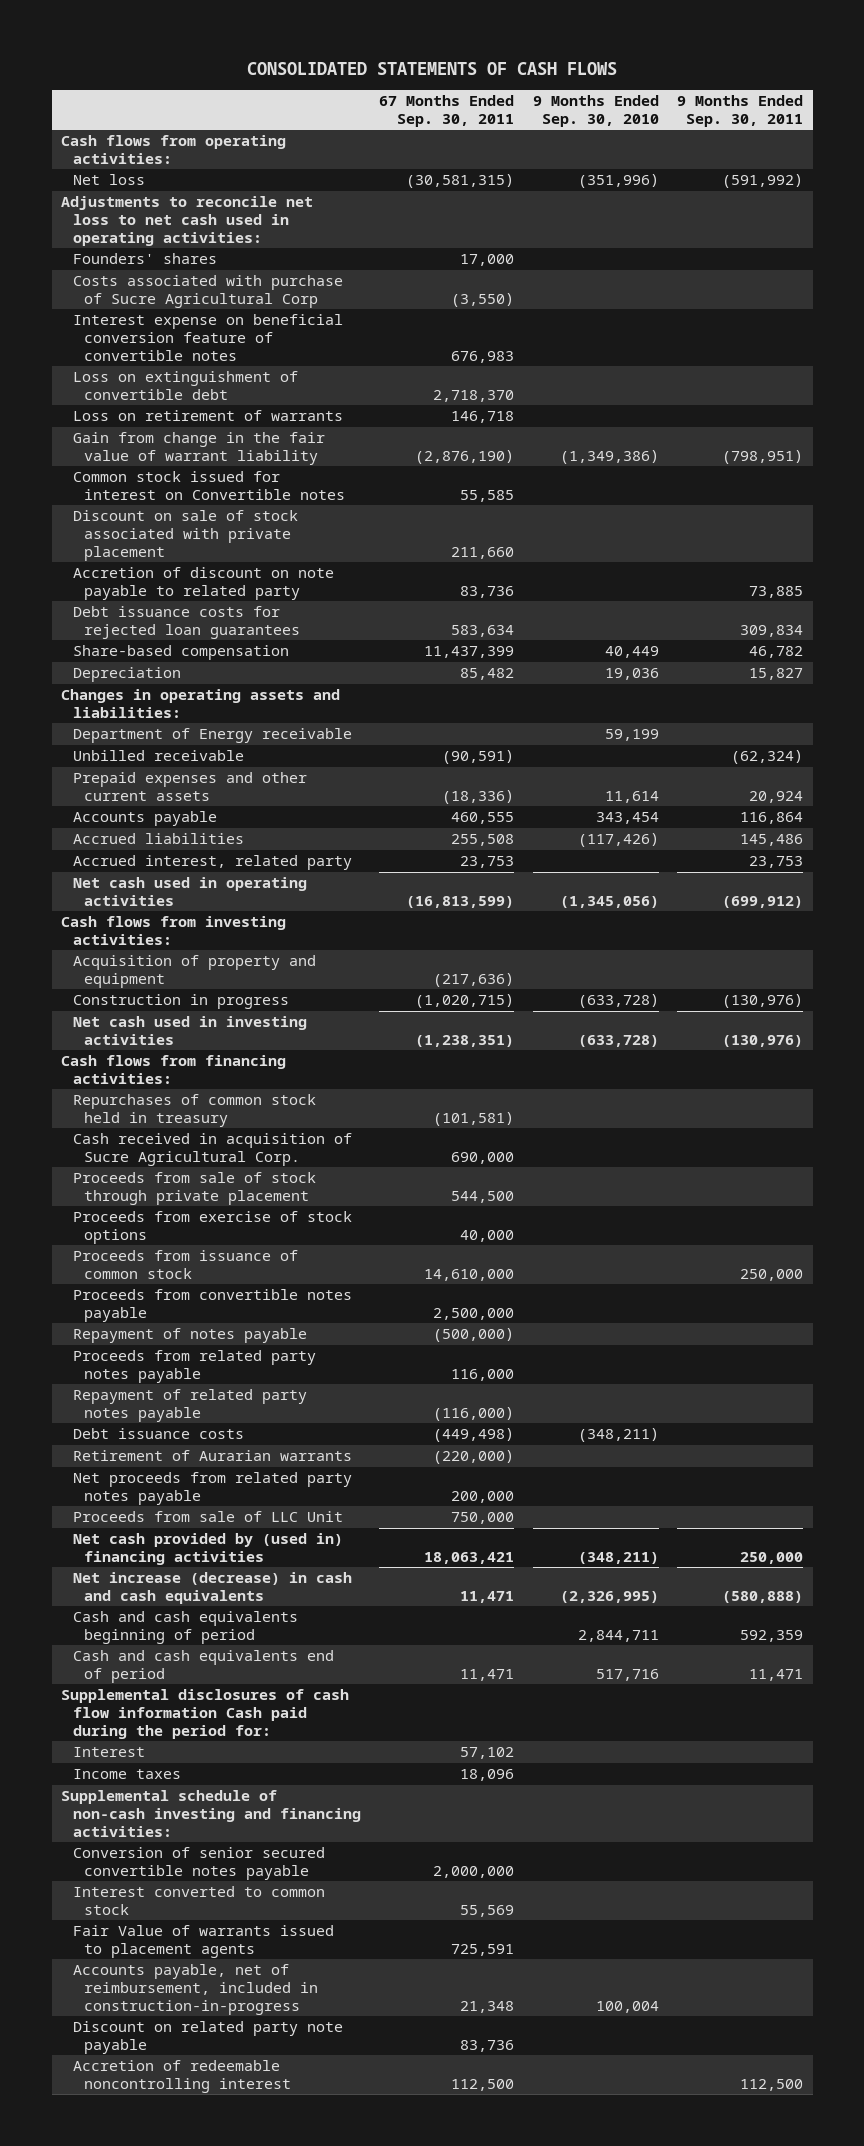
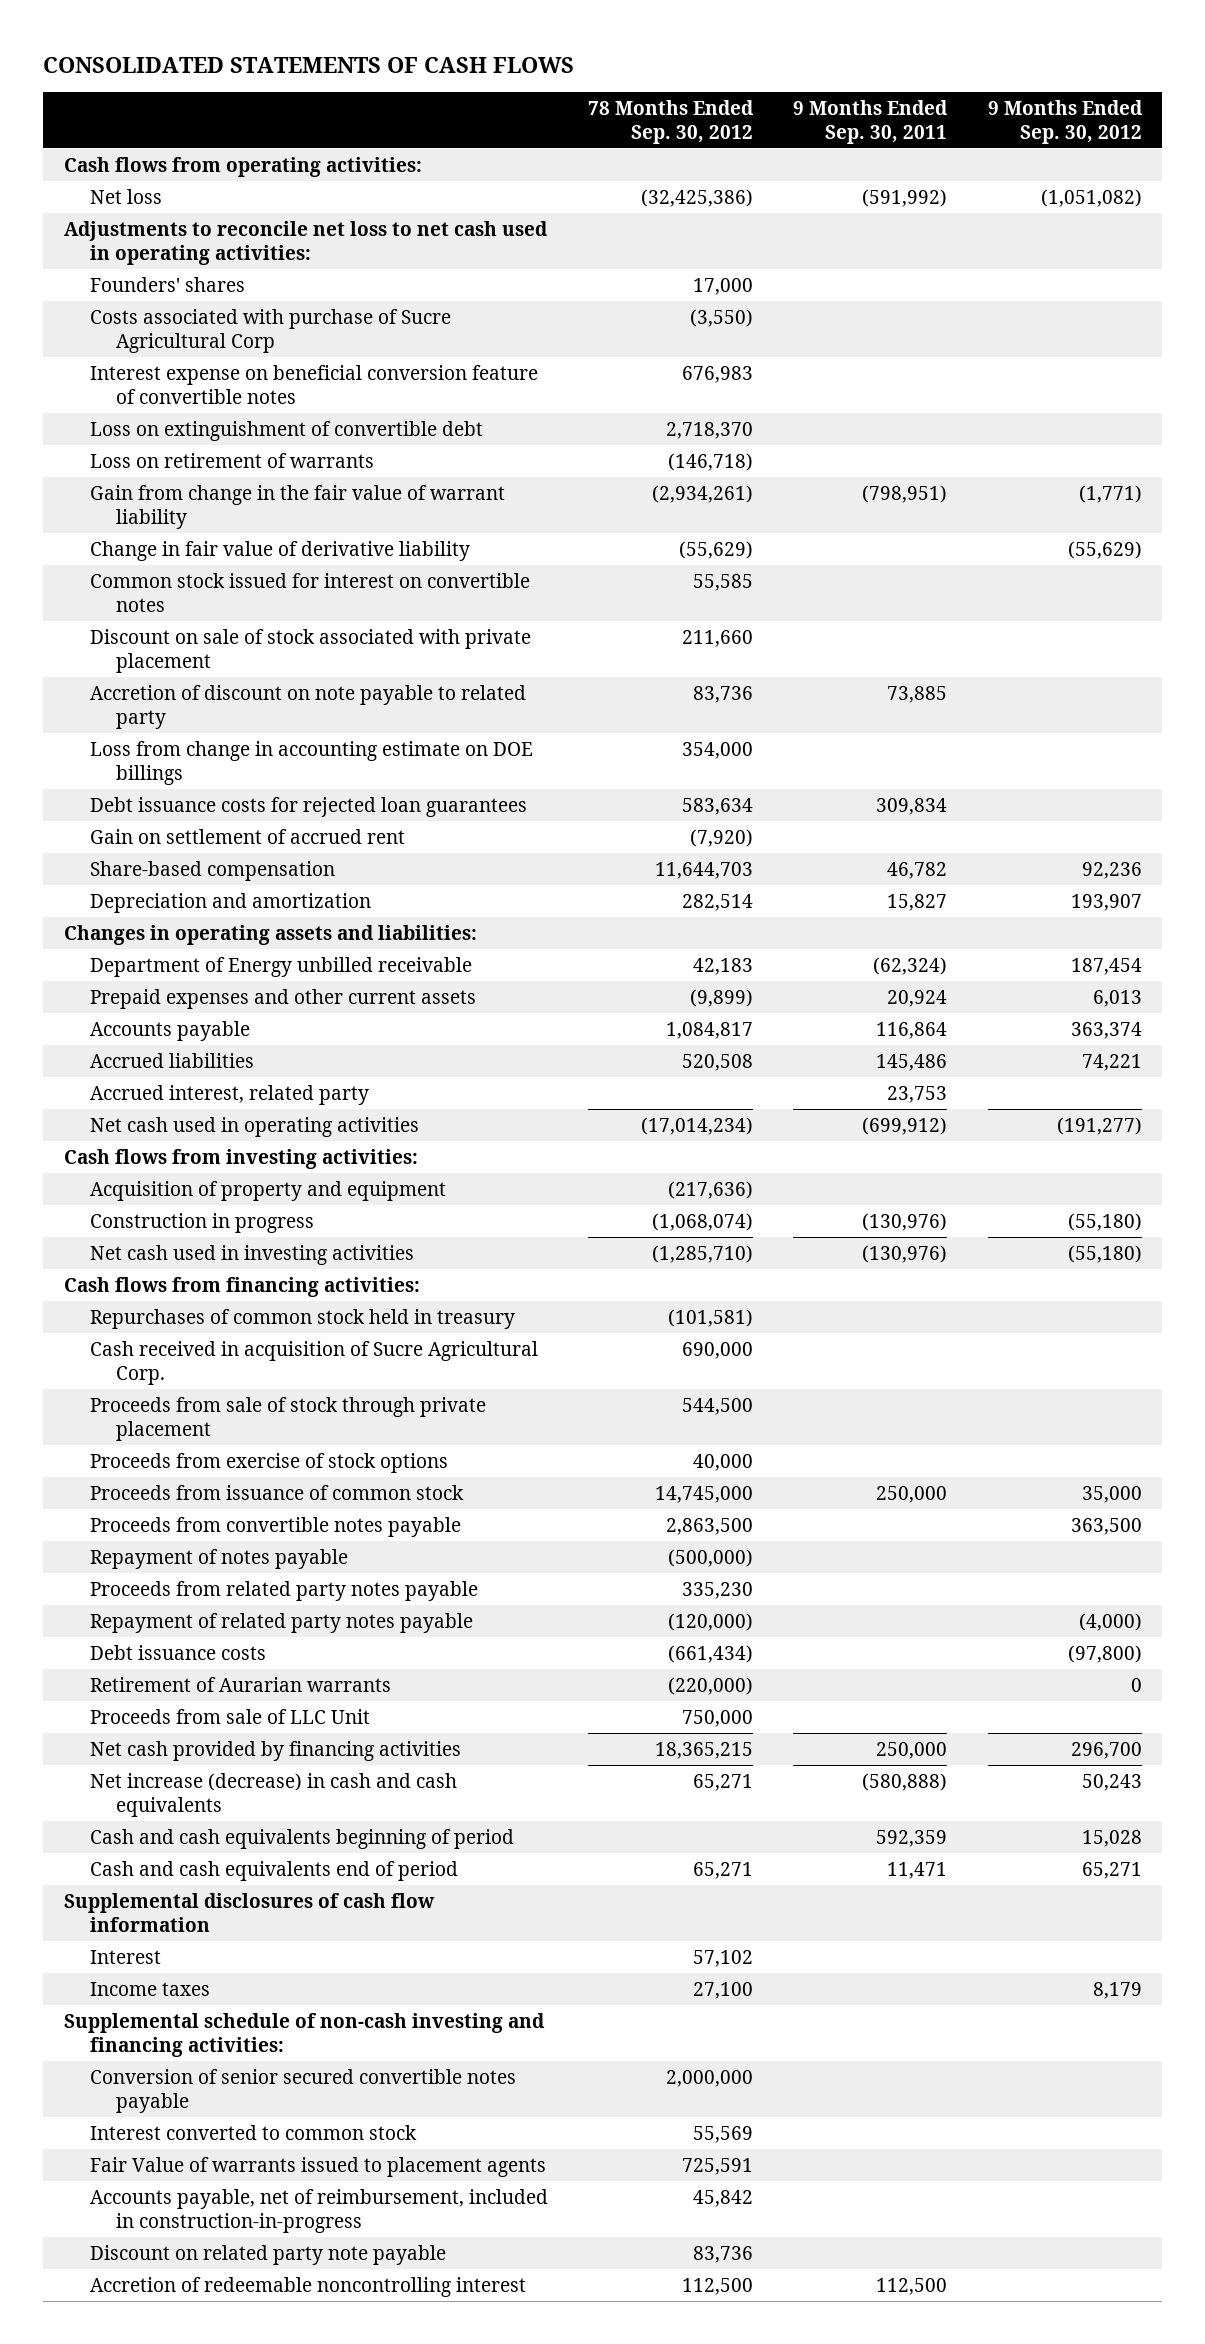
[379,94,515,127] 67 Months Ended Sep. 30, 2011 -> none
[532,94,659,127] 9 Months Ended Sep. 30, 2010 -> none
none -> [588,99,755,144] 78 Months Ended Sep. 30, 2012
none -> [987,99,1143,144] 9 Months Ended Sep. 30, 2012
none -> [89,540,470,561] Change in fair value of derivative liability
[72,471,345,500] Common stock issued for interest on Convertible notes -> [89,572,530,612] Common stock issued for interest on convertible notes
none -> [89,740,533,785] Loss from change in accounting estimate on DOE billings
none -> [89,828,405,844] Gain on settlement of accrued rent
[72,667,181,683] Depreciation -> [89,892,371,913] Depreciation and amortization
[72,728,352,744] Department of Energy receivable -> none
[72,750,244,762] Unbilled receivable -> [89,956,472,977] Department of Energy unbilled receivable
[72,1472,352,1505] Net proceeds from related party notes payable -> none
[72,1533,343,1565] Net cash provided by (used in) financing activities -> [89,1740,461,1761] Net cash provided by financing activities
[61,1689,350,1739] Supplemental disclosures of cash flow information Cash paid during the period for: -> [63,1892,435,1932] Supplemental disclosures of cash flow information

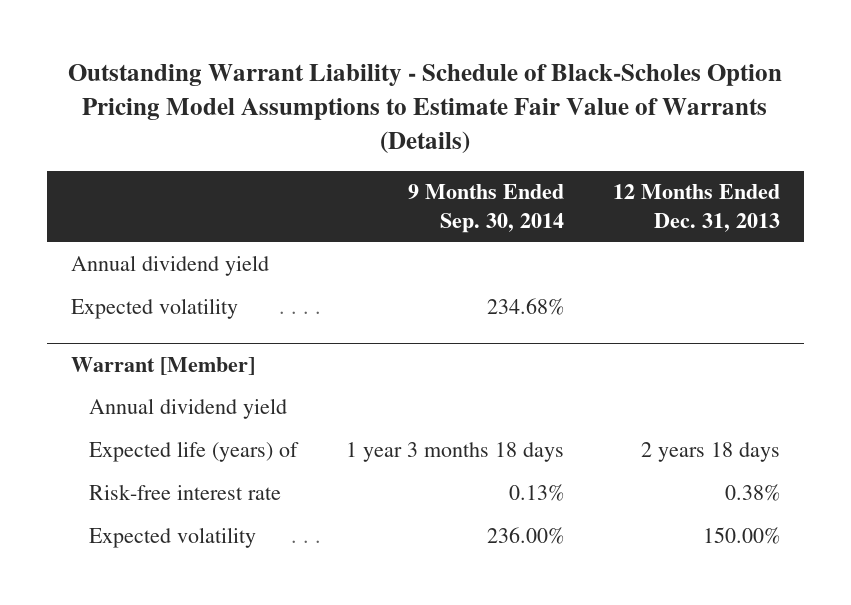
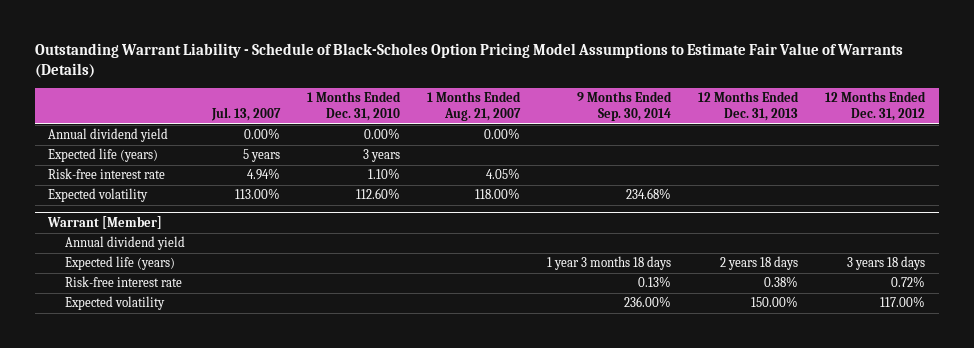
none -> [211,107,282,122] Jul. 13, 2007
none -> [307,91,402,122] 1 Months Ended Dec. 31, 2010
none -> [427,91,522,122] 1 Months Ended Aug. 21, 2007
none -> [825,91,927,122] 12 Months Ended Dec. 31, 2012
none -> [48,148,159,163] Expected life (years)
none -> [48,168,166,180] Risk-free interest rate
[89,441,300,463] Expected life (years) of -> [65,256,176,271] Expected life (years)

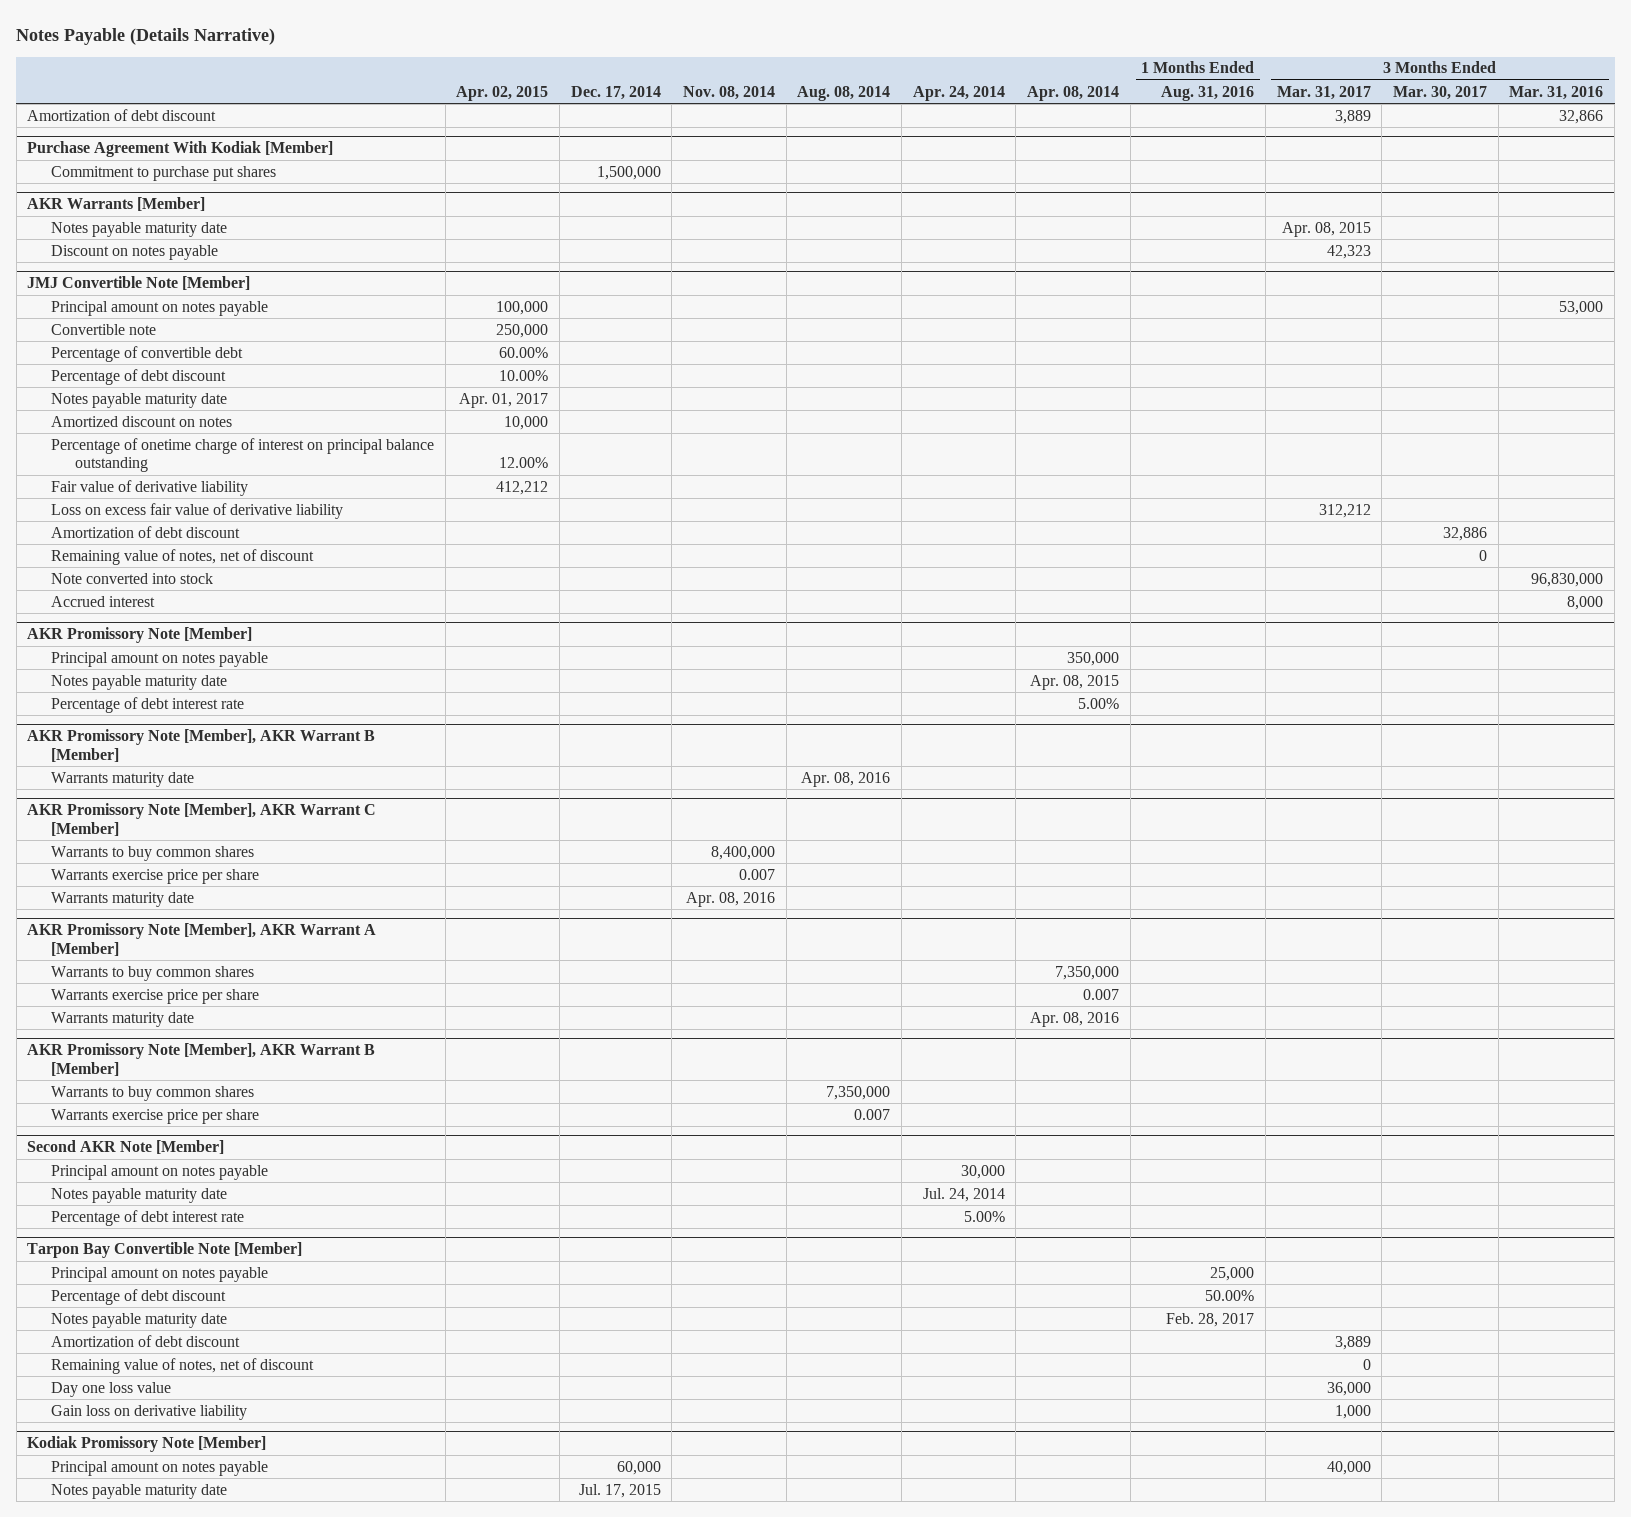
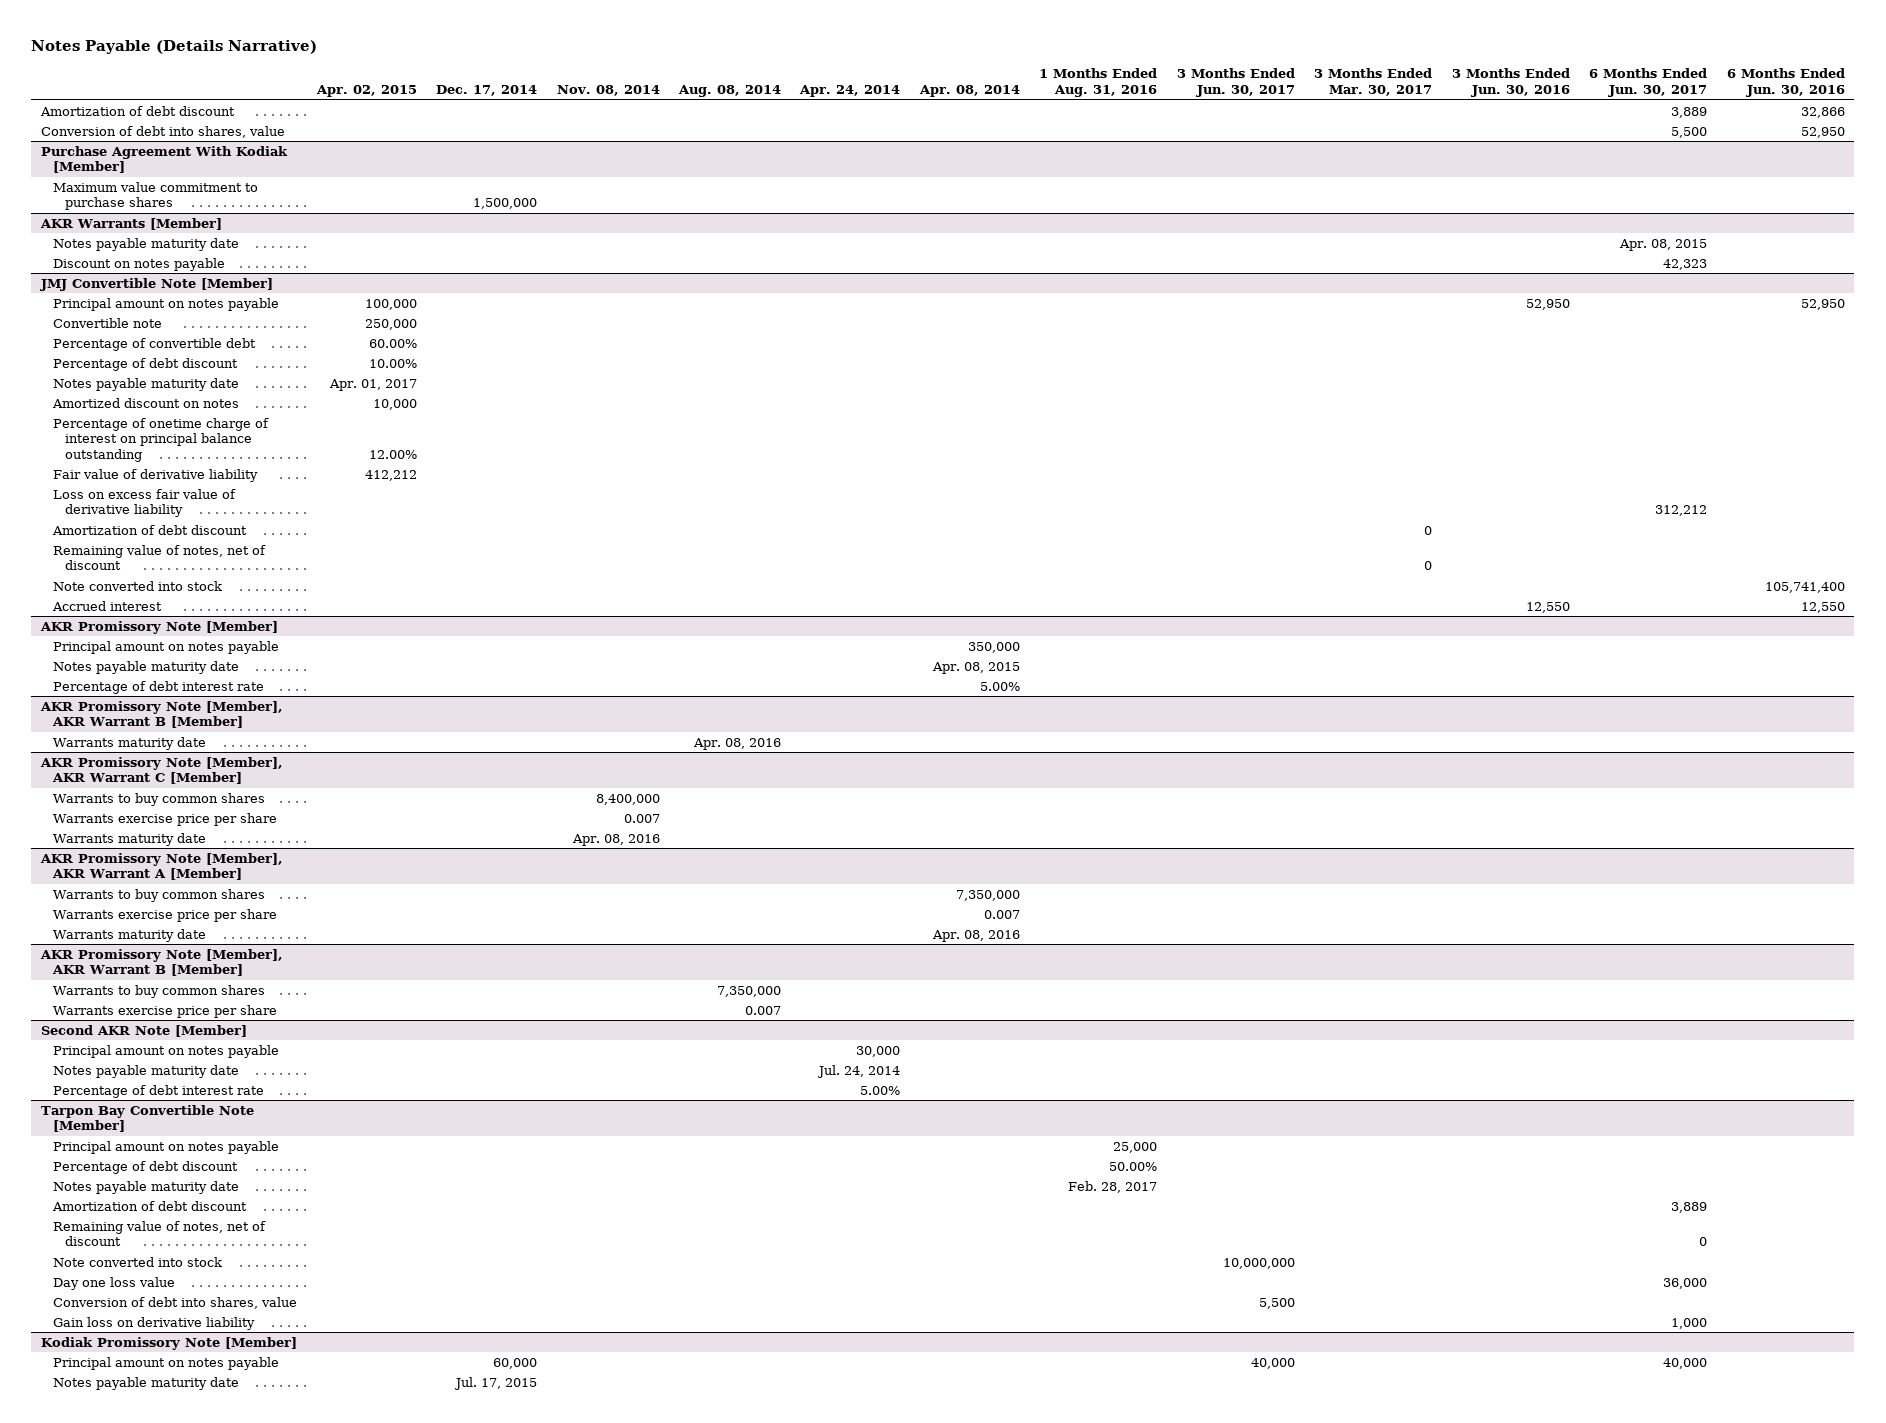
[1276,85,1371,100] Mar. 31, 2017 -> none
[1509,85,1604,100] Mar. 31, 2016 -> none
none -> [1176,68,1295,98] 3 Months Ended Jun. 30, 2017
none -> [1451,68,1570,98] 3 Months Ended Jun. 30, 2016
none -> [1589,68,1708,98] 6 Months Ended Jun. 30, 2017
none -> [1726,68,1845,98] 6 Months Ended Jun. 30, 2016
none -> [41,125,286,138] Conversion of debt into shares, value
[51,165,277,181] Commitment to purchase put shares -> [53,181,259,211] Maximum value commitment to purchase shares
[1443,526,1488,541] 32,886 -> [1424,525,1433,535] 0
none -> [53,1256,223,1267] Note converted into stock
none -> [53,1296,298,1309] Conversion of debt into shares, value

